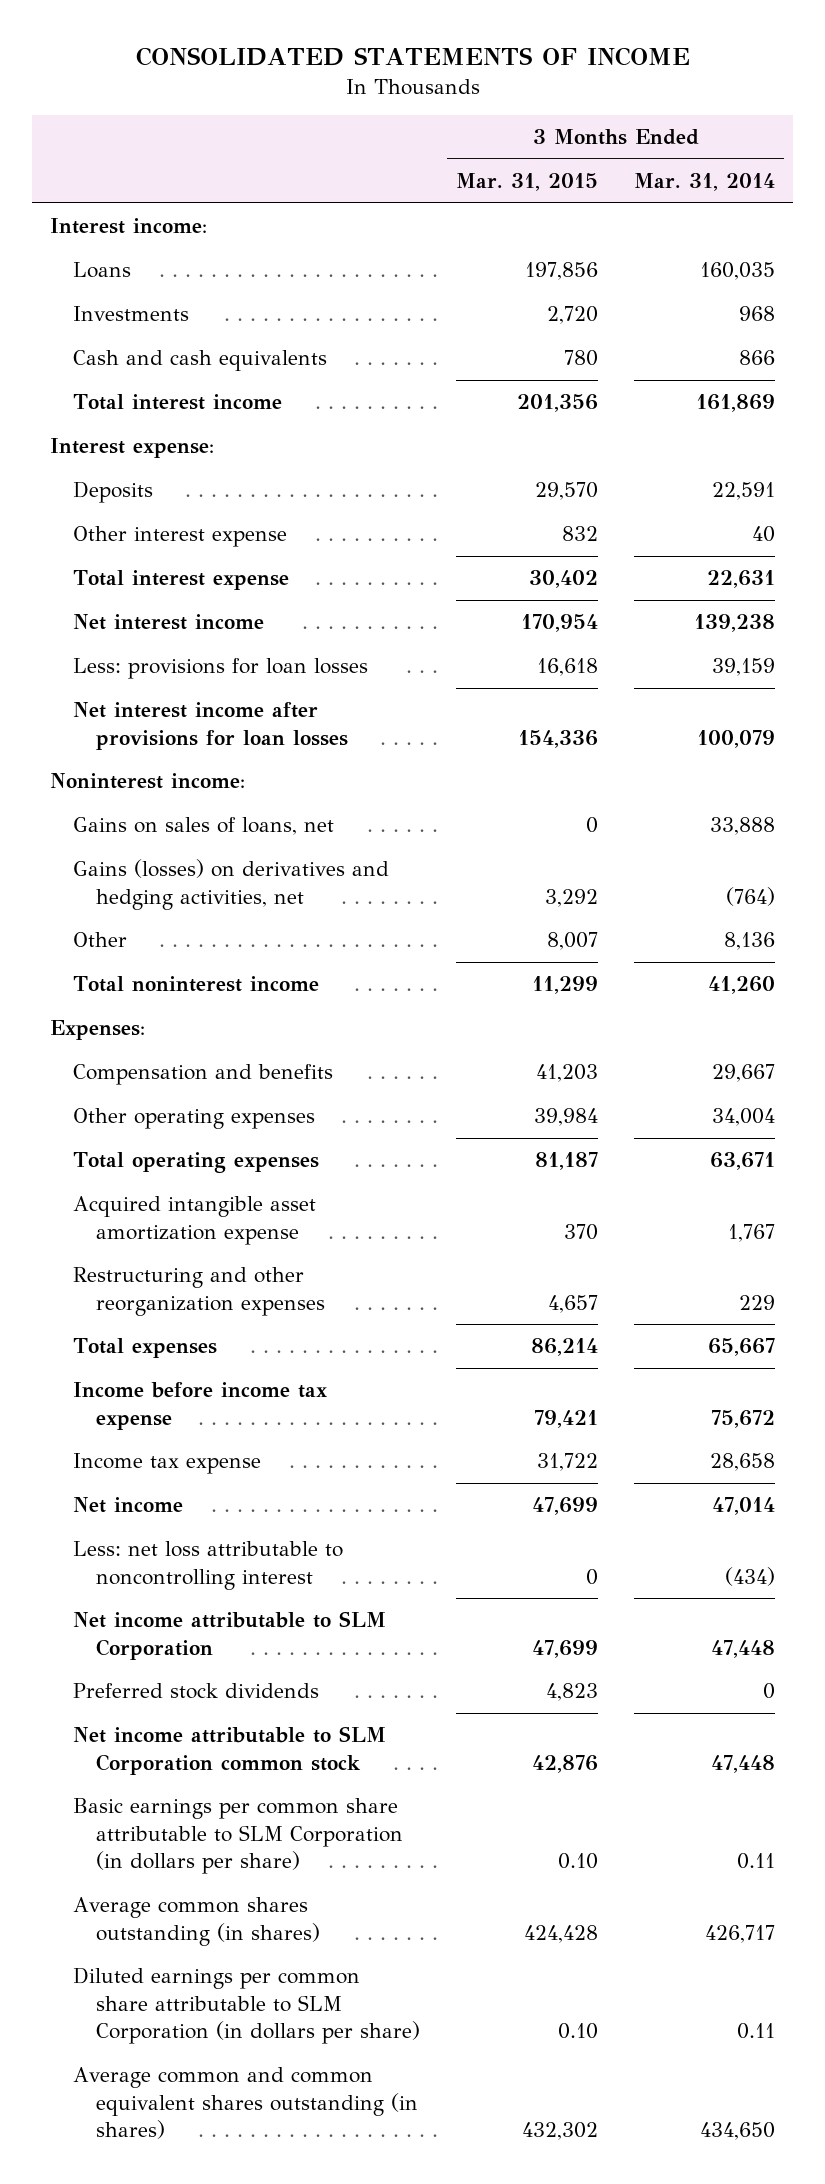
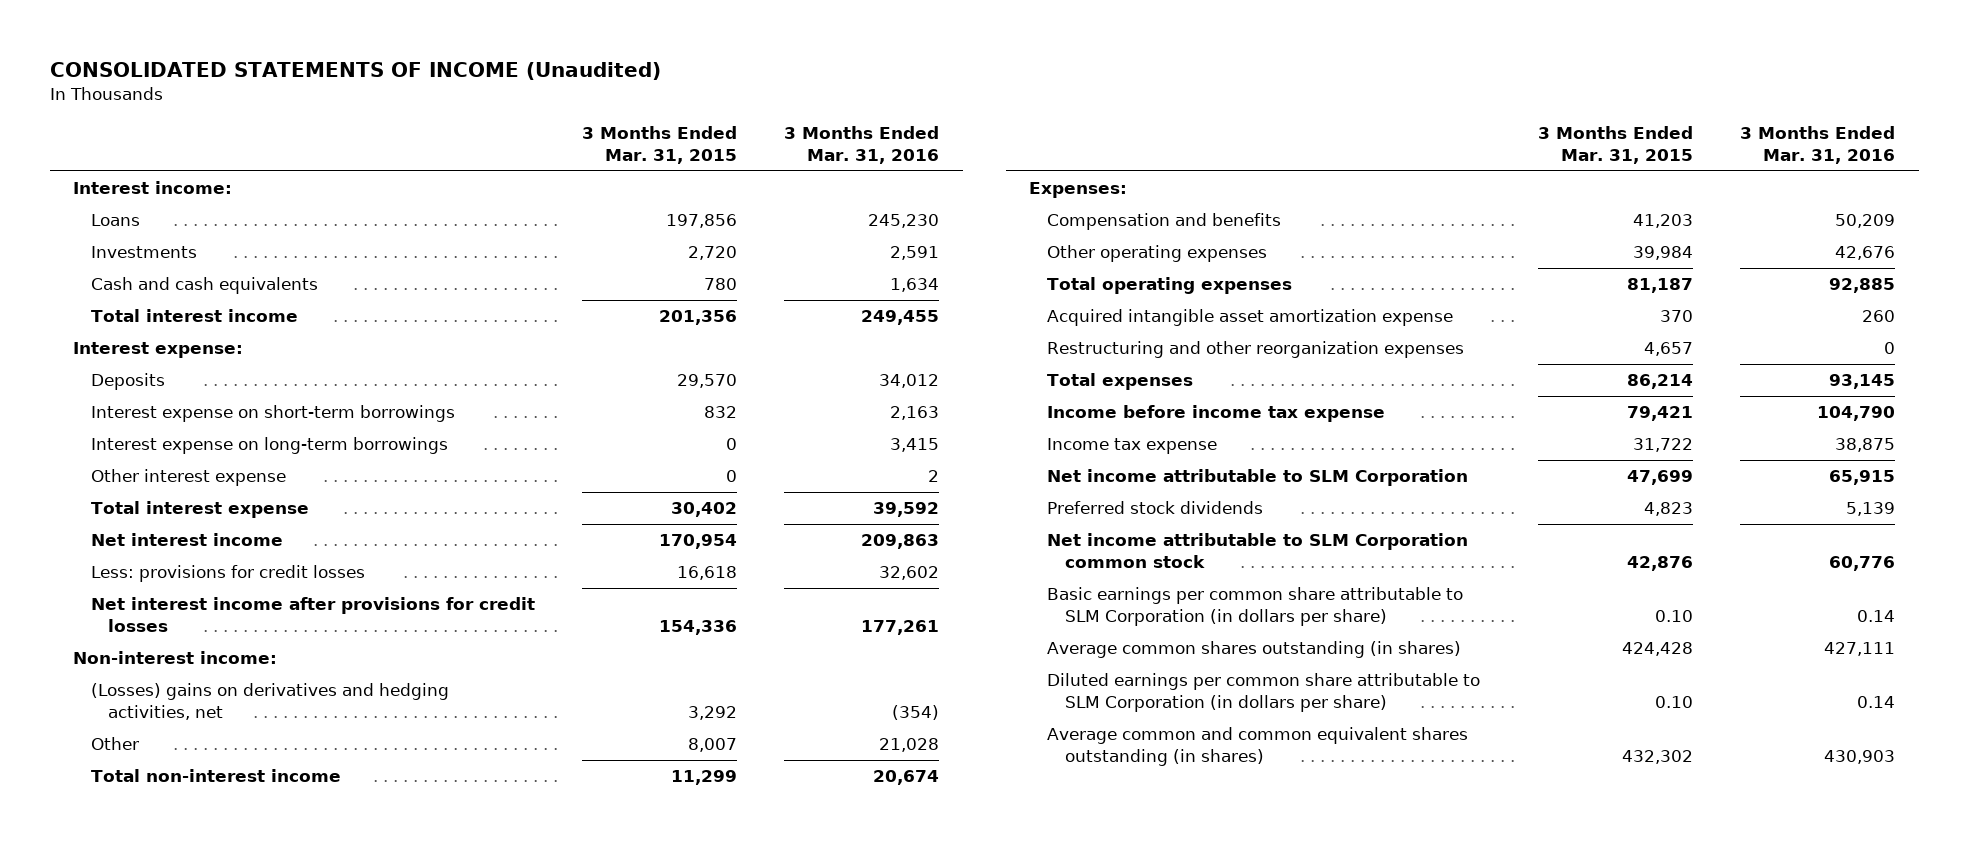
[135,47,690,67] CONSOLIDATED STATEMENTS OF INCOME -> [49,61,661,80] CONSOLIDATED STATEMENTS OF INCOME (Unaudited)
[634,173,776,192] Mar. 31, 2014 -> none
none -> [784,126,940,164] 3 Months Ended Mar. 31, 2016
none -> [90,405,455,423] Interest expense on short-term borrowings
none -> [90,437,448,455] Interest expense on long-term borrowings
[561,526,598,542] 832 -> [726,470,738,483] 0
[73,817,335,836] Gains on sales of loans, net -> none
[73,658,369,680] Less: provisions for loan losses -> [90,565,365,583] Less: provisions for credit losses
[73,702,348,750] Net interest income after provisions for loan losses -> [90,597,535,632] Net interest income after provisions for credit losses
[50,773,246,790] Noninterest income: -> [73,651,278,665] Non-interest income:
[73,859,390,910] Gains (losses) on derivatives and hedging activities, net -> [90,683,449,720] (Losses) gains on derivatives and hedging activities, net
[73,976,320,993] Total noninterest income -> [90,769,341,783] Total non-interest income
[73,1497,184,1514] Net income -> none
[73,1541,344,1590] Less: net loss attributable to noncontrolling interest -> none

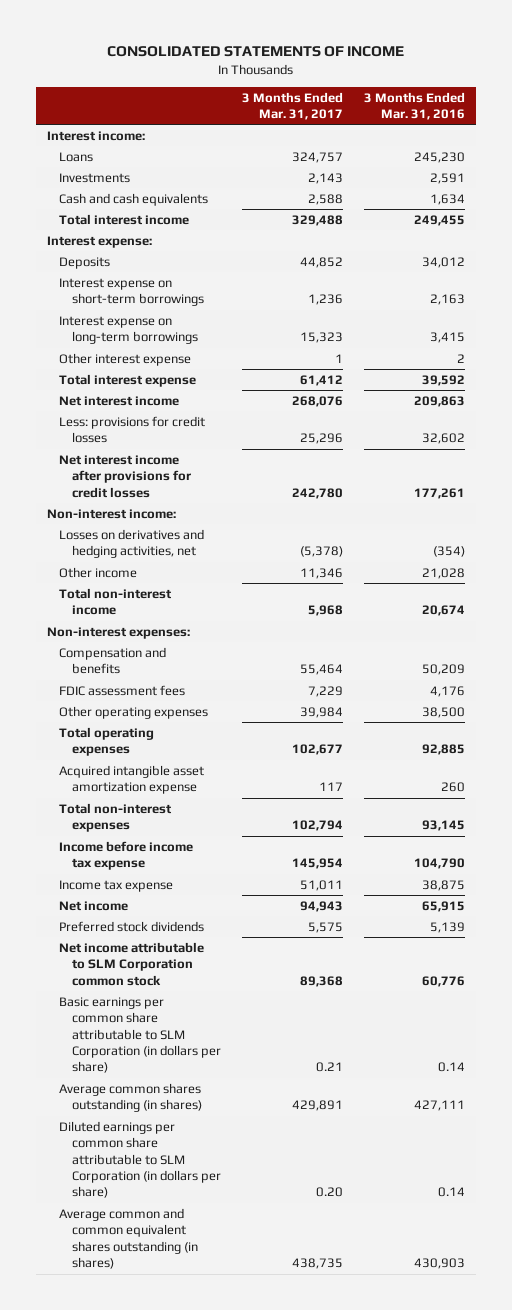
[49,61,661,80] CONSOLIDATED STATEMENTS OF INCOME (Unaudited) -> [106,46,404,58] CONSOLIDATED STATEMENTS OF INCOME
[582,126,738,164] 3 Months Ended Mar. 31, 2015 -> none
none -> [241,91,343,120] 3 Months Ended Mar. 31, 2017
[90,683,449,720] (Losses) gains on derivatives and hedging activities, net -> [59,528,205,559] Losses on derivatives and hedging activities, net
[90,737,139,751] Other -> [59,566,138,578] Other income
[1029,182,1128,199] Expenses: -> [46,626,190,639] Non-interest expenses:
none -> [59,684,186,696] FDIC assessment fees
[1835,246,1896,261] 42,676 -> [422,706,466,718] 38,500
[1046,341,1464,359] Restructuring and other reorganization expenses -> none
[1046,373,1193,391] Total expenses -> [59,802,173,833] Total non-interest expenses
[1046,469,1468,487] Net income attributable to SLM Corporation -> [59,900,129,911] Net income

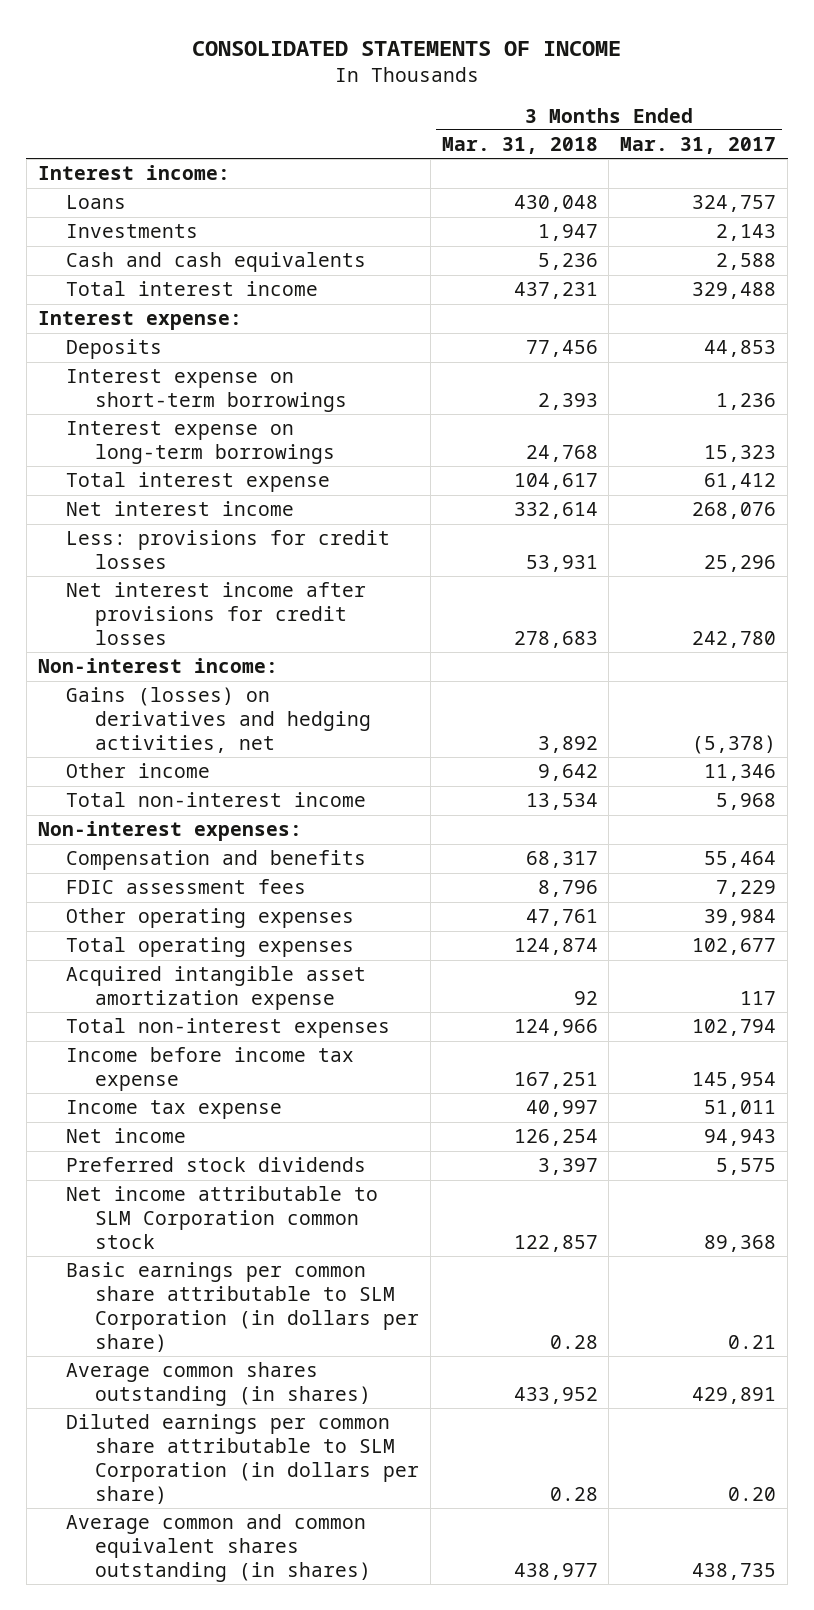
[364,91,466,120] 3 Months Ended Mar. 31, 2016 -> none
none -> [441,137,598,155] Mar. 31, 2018
[299,256,343,268] 44,852 -> [704,340,777,358] 44,853
[59,352,192,366] Other interest expense -> none
[59,528,205,559] Losses on derivatives and hedging activities, net -> [66,687,371,753] Gains (losses) on derivatives and hedging activities, net

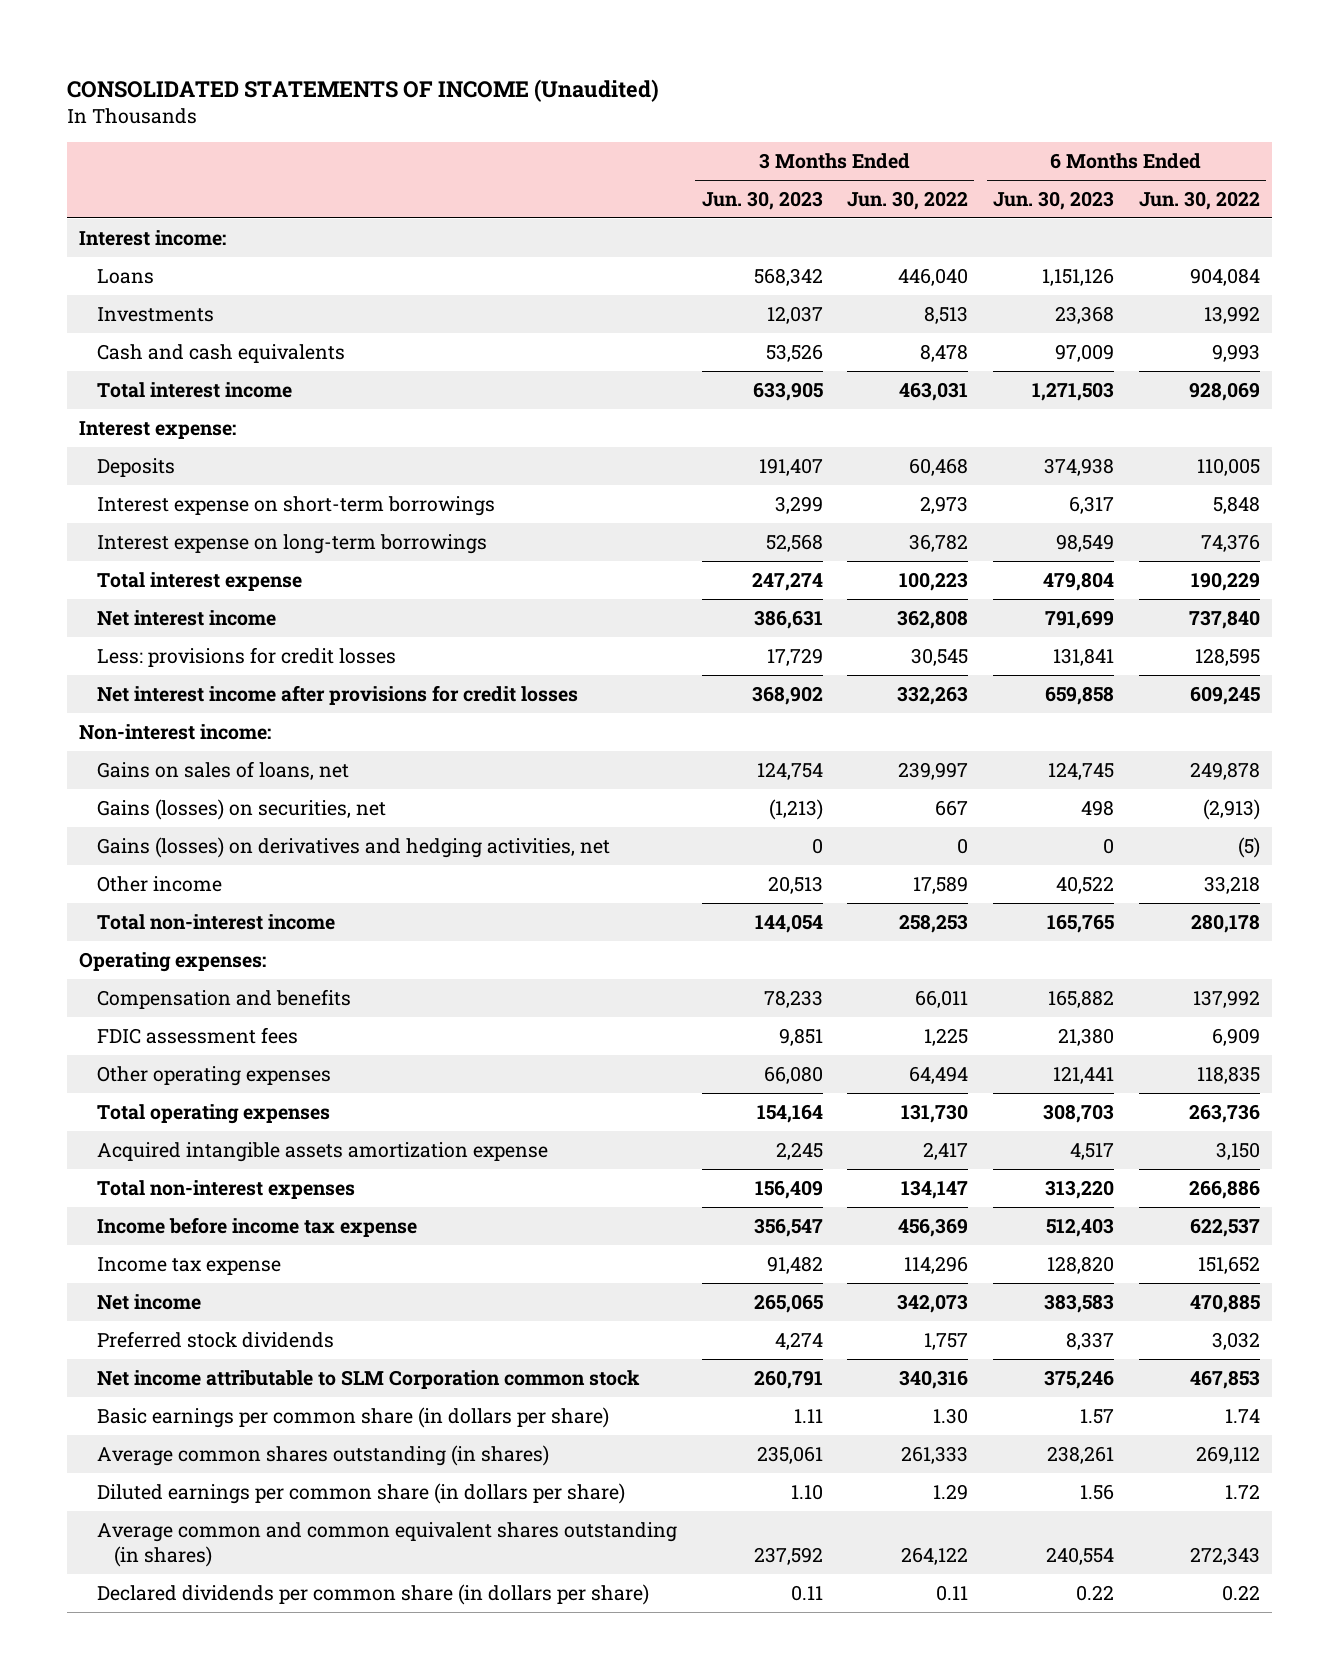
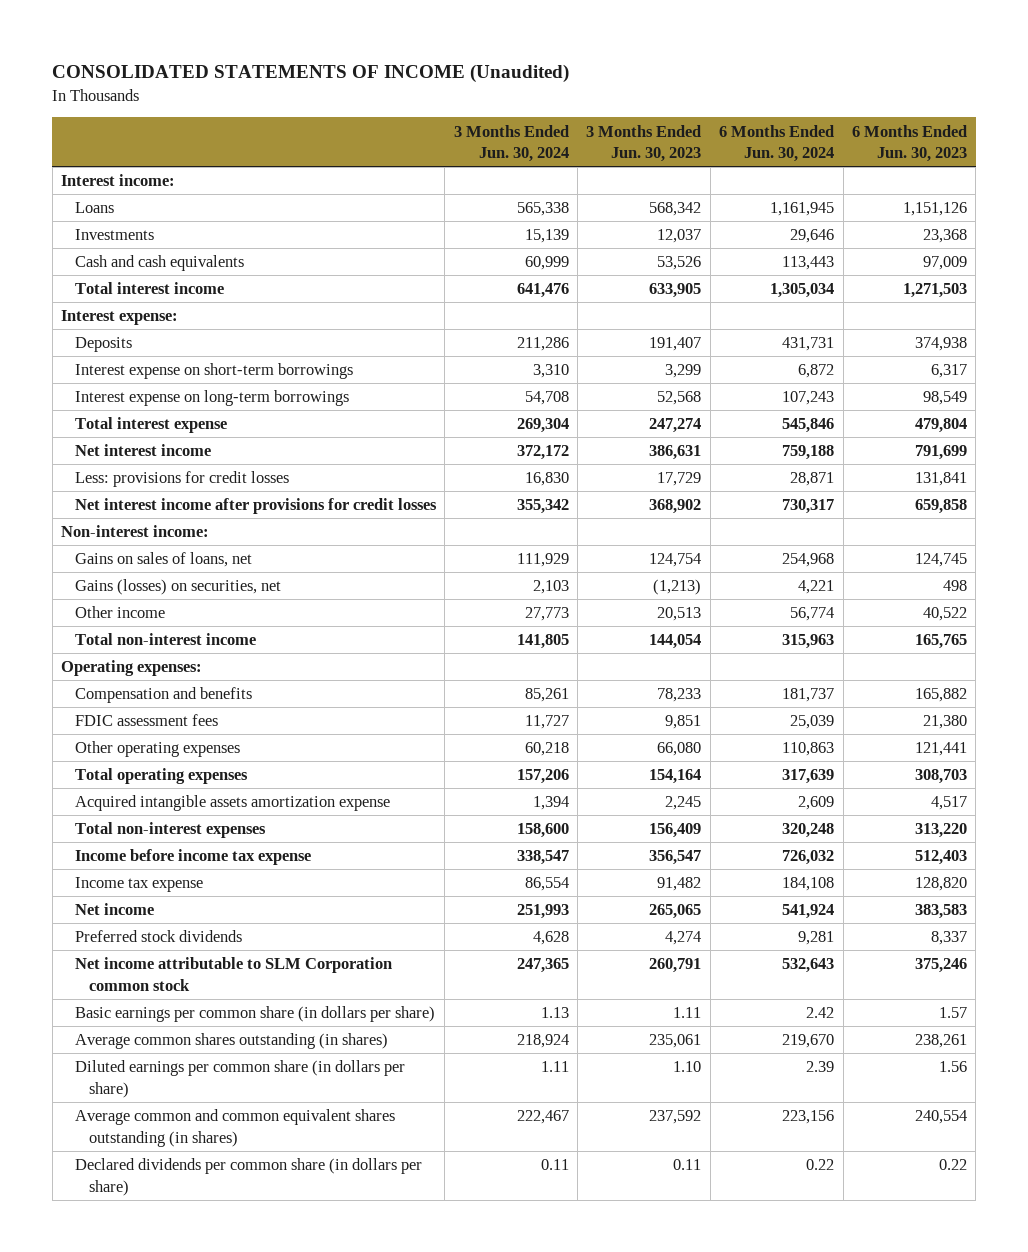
[847,190,969,210] Jun. 30, 2022 -> none
[1138,190,1260,210] Jun. 30, 2022 -> none
none -> [453,124,569,163] 3 Months Ended Jun. 30, 2024
none -> [719,124,835,163] 6 Months Ended Jun. 30, 2024
[96,836,610,858] Gains (losses) on derivatives and hedging activities, net -> none

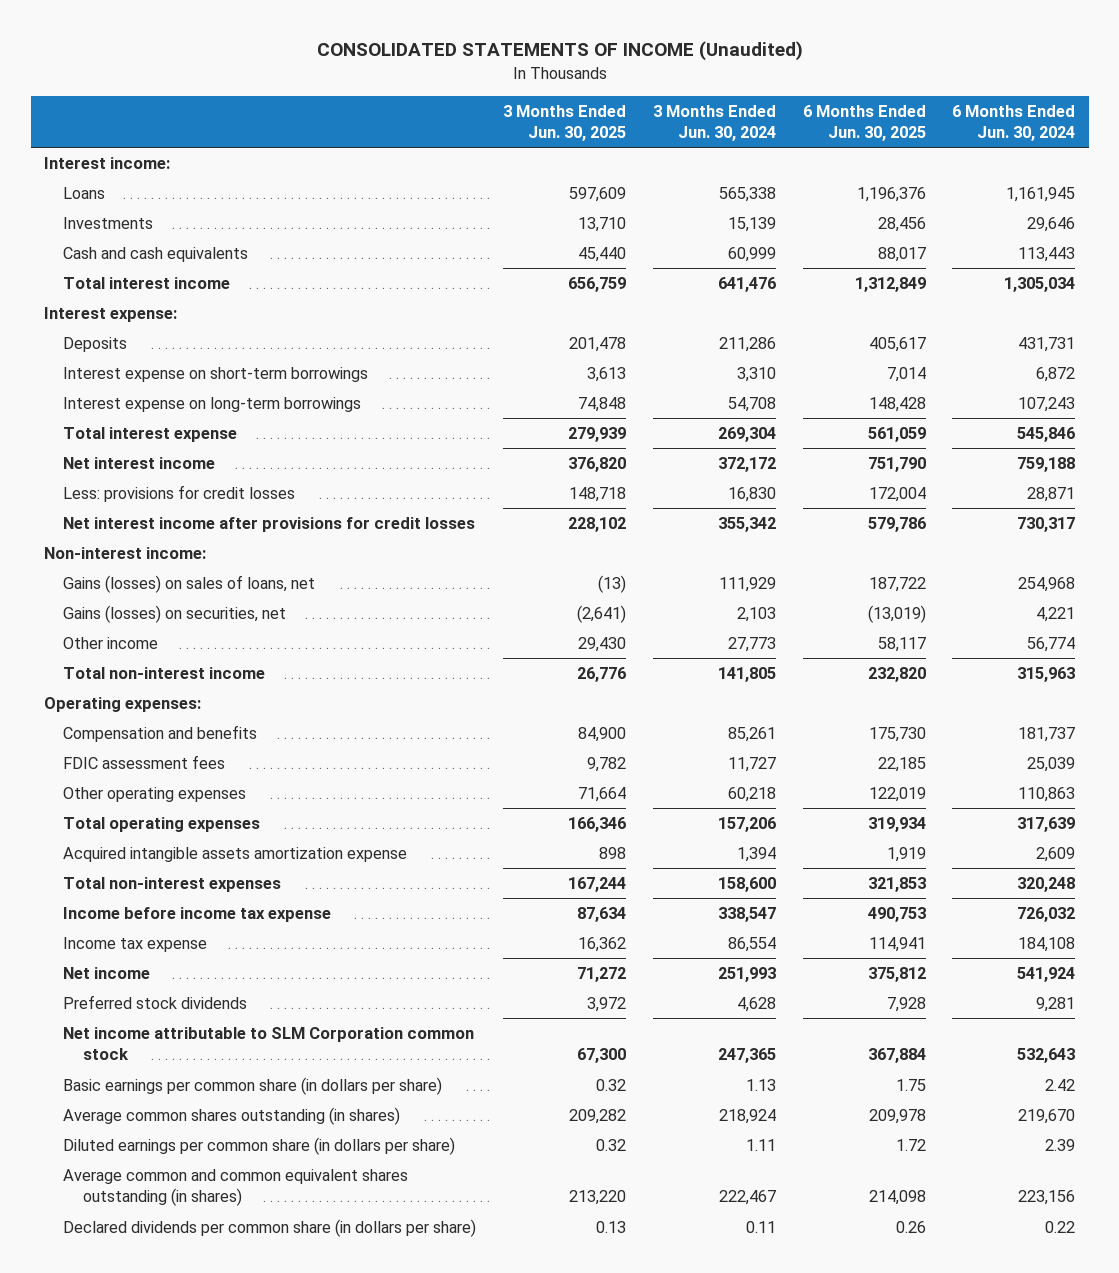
[586,124,702,163] 3 Months Ended Jun. 30, 2023 -> none
[852,124,968,163] 6 Months Ended Jun. 30, 2023 -> none
none -> [503,104,627,141] 3 Months Ended Jun. 30, 2025
none -> [802,104,926,141] 6 Months Ended Jun. 30, 2025
[74,552,252,568] Gains on sales of loans, net -> [63,575,316,594] Gains (losses) on sales of loans, net

